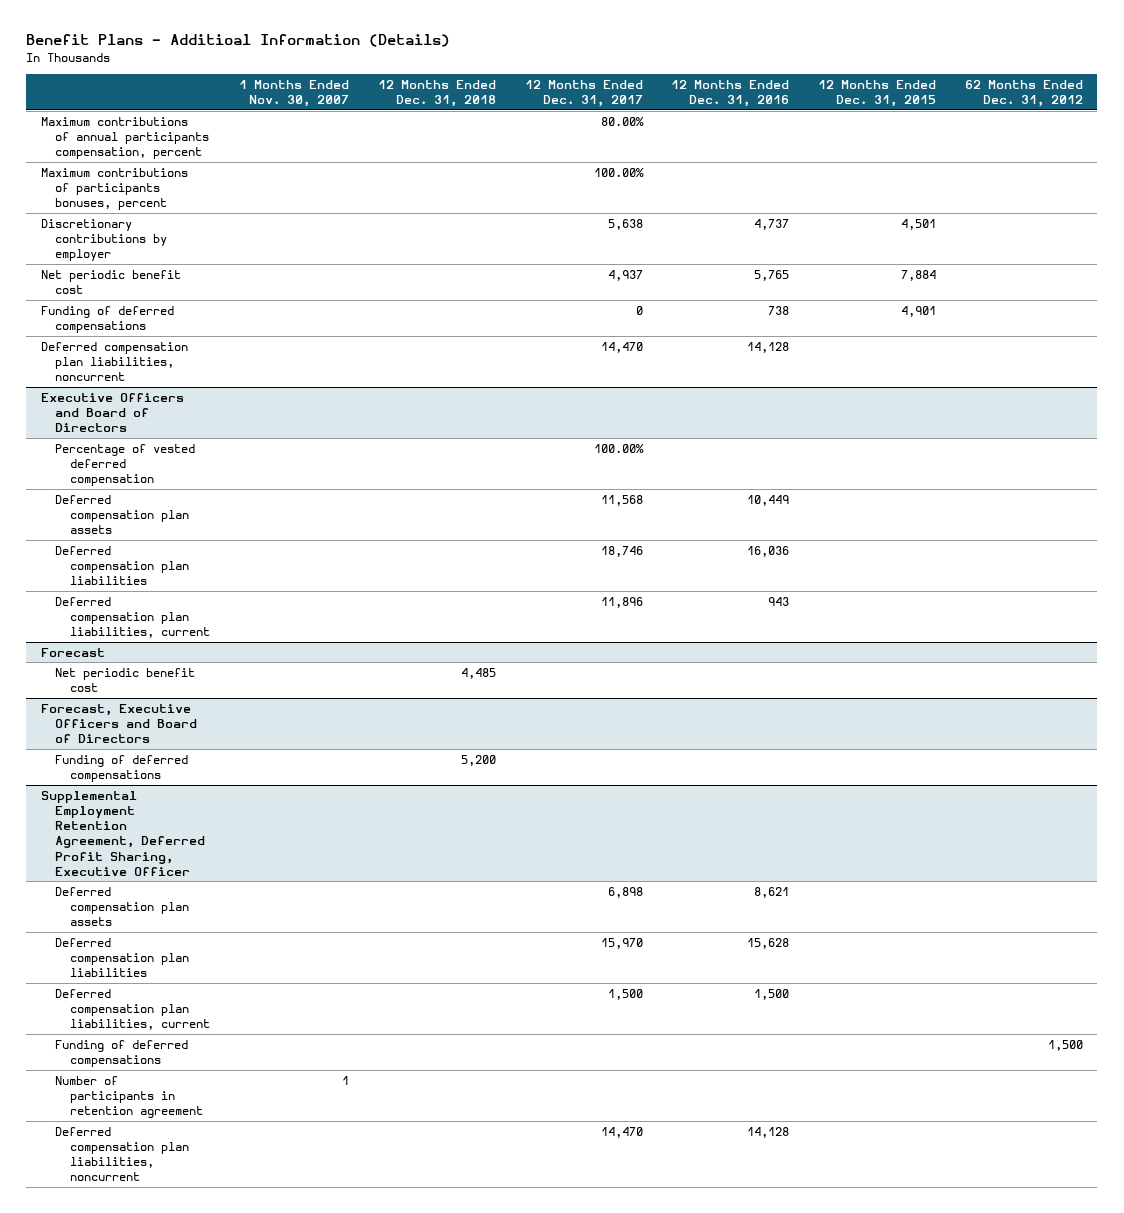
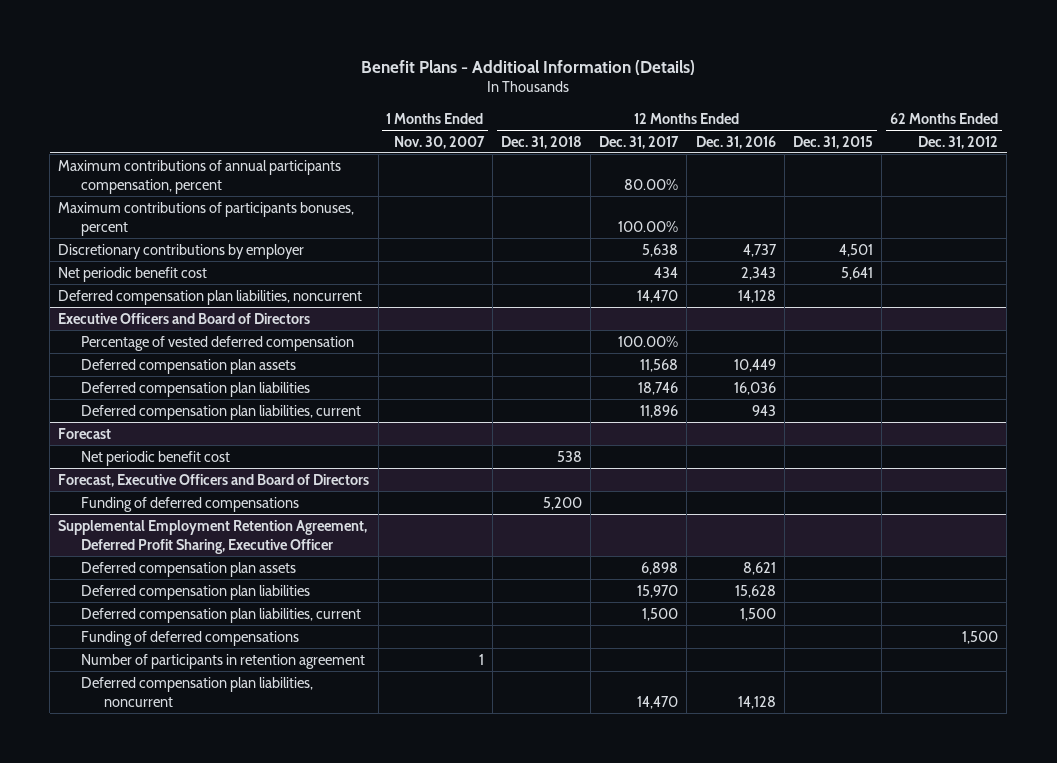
[40,305,174,334] Funding of deferred compensations -> none
[607,269,643,281] 4,937 -> [654,266,679,278] 434
[754,269,790,281] 5,765 -> [740,266,776,280] 2,343
[901,269,937,281] 7,884 -> [840,266,873,280] 5,641
[460,667,496,679] 4,485 -> [557,450,583,462] 538

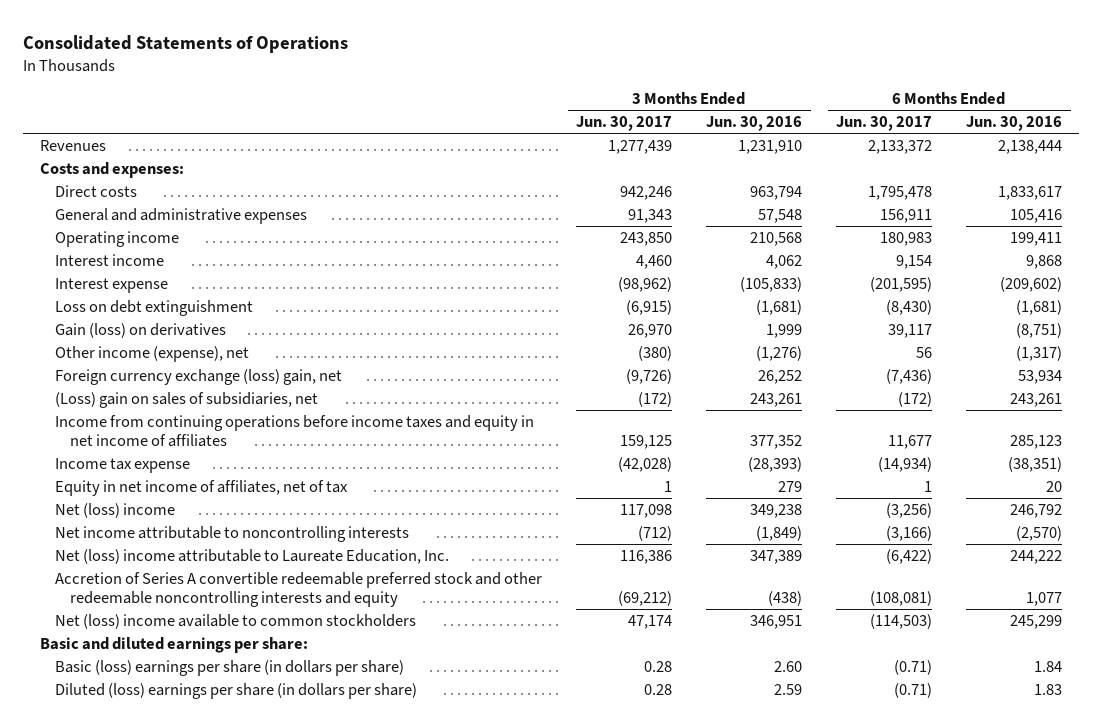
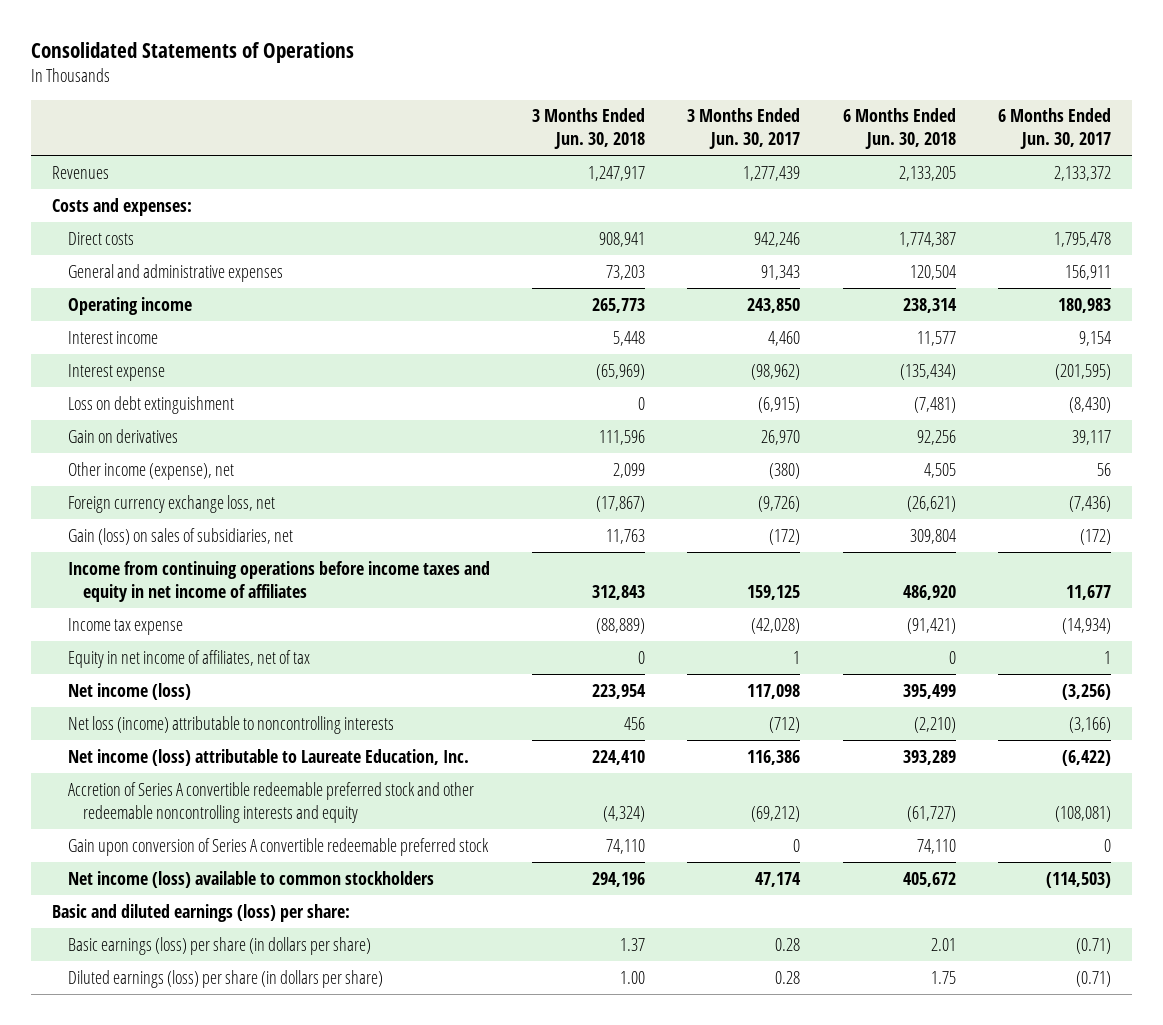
[706,116,803,132] Jun. 30, 2016 -> none
[966,116,1063,132] Jun. 30, 2016 -> none
none -> [532,108,646,150] 3 Months Ended Jun. 30, 2018
none -> [842,108,956,150] 6 Months Ended Jun. 30, 2018
[55,322,227,338] Gain (loss) on derivatives -> [67,428,178,443] Gain on derivatives
[55,368,343,385] Foreign currency exchange (loss) gain, net -> [67,494,275,513] Foreign currency exchange loss, net
[55,391,319,408] (Loss) gain on sales of subsidiaries, net -> [67,527,293,545] Gain (loss) on sales of subsidiaries, net
[55,502,176,518] Net (loss) income -> [67,682,191,700] Net income (loss)
[55,525,410,542] Net income attributable to noncontrolling interests -> [67,715,394,734] Net loss (income) attributable to noncontrolling interests
[55,548,450,564] Net (loss) income attributable to Laureate Education, Inc. -> [67,748,469,766] Net income (loss) attributable to Laureate Education, Inc.
none -> [67,837,489,856] Gain upon conversion of Series A convertible redeemable preferred stock
[55,613,417,629] Net (loss) income available to common stockholders -> [67,870,434,888] Net income (loss) available to common stockholders
[40,636,309,653] Basic and diluted earnings per share: -> [52,903,351,922] Basic and diluted earnings (loss) per share:
[55,659,405,676] Basic (loss) earnings per share (in dollars per share) -> [67,936,371,955] Basic earnings (loss) per share (in dollars per share)
[55,682,418,699] Diluted (loss) earnings per share (in dollars per share) -> [67,969,383,988] Diluted earnings (loss) per share (in dollars per share)

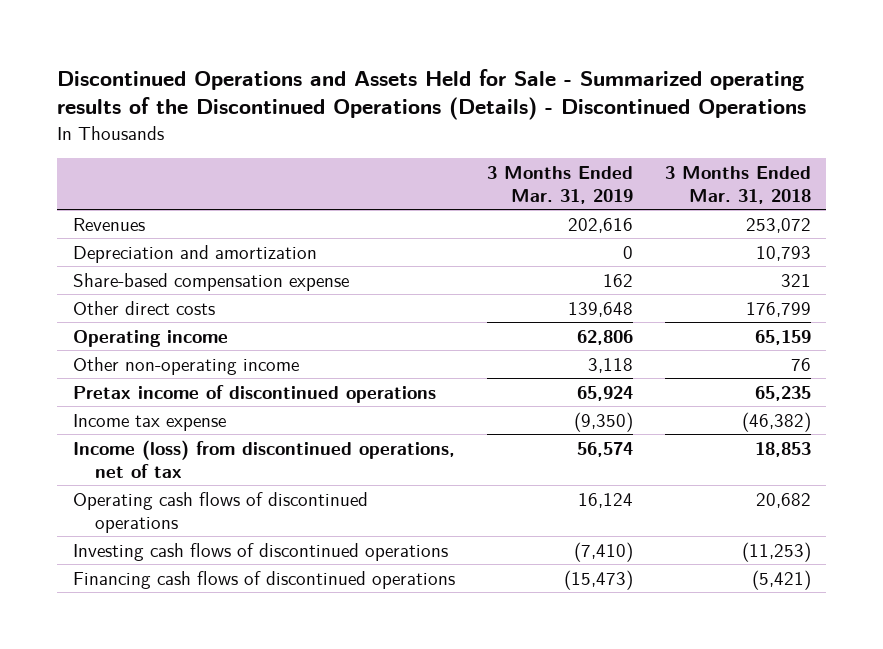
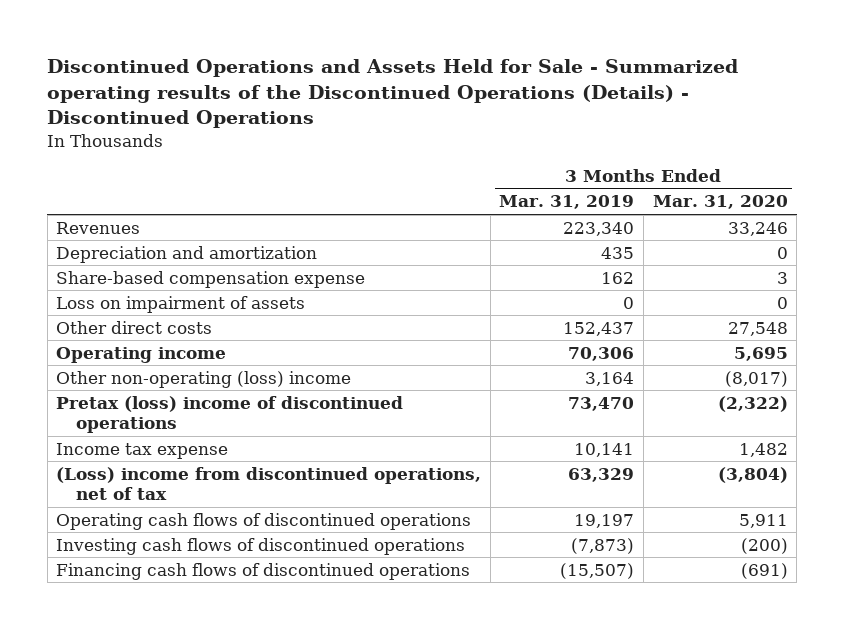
[664,165,811,204] 3 Months Ended Mar. 31, 2018 -> none
none -> [652,195,788,210] Mar. 31, 2020
[567,217,633,233] 202,616 -> [563,221,635,236] 223,340
[622,245,633,259] 0 -> [601,246,635,259] 435
none -> [56,295,306,313] Loss on impairment of assets
[567,301,633,317] 139,648 -> [563,321,635,336] 152,437
[576,329,633,345] 62,806 -> [568,346,635,361] 70,306
[72,356,299,375] Other non-operating income -> [56,370,352,388] Other non-operating (loss) income
[587,357,633,373] 3,118 -> [585,371,635,386] 3,164
[72,384,436,403] Pretax income of discontinued operations -> [56,395,404,434] Pretax (loss) income of discontinued operations
[576,385,633,401] 65,924 -> [568,396,635,411] 73,470
[573,411,633,432] (9,350) -> [574,442,635,457] 10,141
[72,439,455,478] Income (loss) from discontinued operations, net of tax -> [56,466,482,501] (Loss) income from discontinued operations, net of tax
[576,441,633,457] 56,574 -> [568,467,635,482] 63,329
[577,492,633,508] 16,124 -> [574,513,635,528] 19,197
[573,541,633,562] (7,410) -> [571,537,635,554] (7,873)
[563,569,633,590] (15,473) -> [560,562,635,579] (15,507)

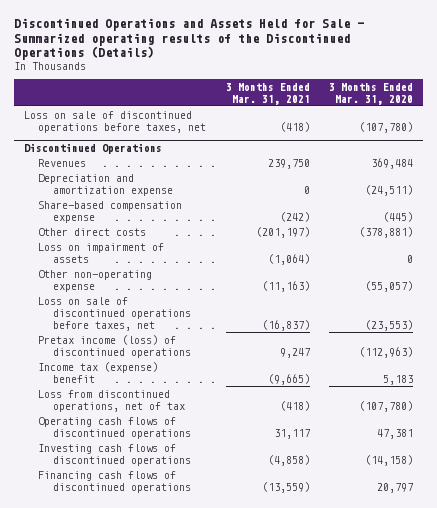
[47,58,739,129] Discontinued Operations and Assets Held for Sale - Summarized operating results of the Discontinued Operations (Details) - Discontinued Operations -> [14,18,365,61] Discontinued Operations and Assets Held for Sale - Summarized operating results of the Discontinued Operations (Details)
[499,195,635,210] Mar. 31, 2019 -> none
none -> [225,82,310,105] 3 Months Ended Mar. 31, 2021
none -> [23,110,207,133] Loss on sale of discontinued operations before taxes, net
none -> [23,142,162,154] Discontinued Operations
[727,221,788,236] 33,246 -> [371,157,414,169] 369,484
[56,245,318,263] Depreciation and amortization -> [38,173,173,196] Depreciation and amortization expense
[776,246,788,259] 0 -> [365,184,414,196] (24,511)
[776,271,788,284] 3 -> [383,211,414,222] (445)
none -> [38,227,147,236] Other direct costs
[56,320,213,334] Other direct costs -> none
[56,346,227,363] Operating income -> none
[56,370,352,388] Other non-operating (loss) income -> [38,269,153,292] Other non-operating expense
[724,370,788,387] (8,017) -> [365,280,414,292] (55,057)
none -> [38,296,191,331] Loss on sale of discontinued operations before taxes, net
[56,395,404,434] Pretax (loss) income of discontinued operations -> [38,334,191,358] Pretax income (loss) of discontinued operations
[717,395,788,412] (2,322) -> [359,346,414,358] (112,963)
[56,442,229,459] Income tax expense -> [38,361,159,383] Income tax (expense) benefit
[738,442,788,457] 1,482 -> [383,374,414,385] 5,183
[56,466,482,501] (Loss) income from discontinued operations, net of tax -> [38,389,185,412] Loss from discontinued operations, net of tax
[717,466,788,483] (3,804) -> [359,400,414,412] (107,780)
[738,513,788,528] 5,911 -> [377,428,414,439] 47,381
[740,537,788,554] (200) -> [365,454,414,466] (14,158)
[740,562,788,579] (691) -> [377,482,414,493] 20,797

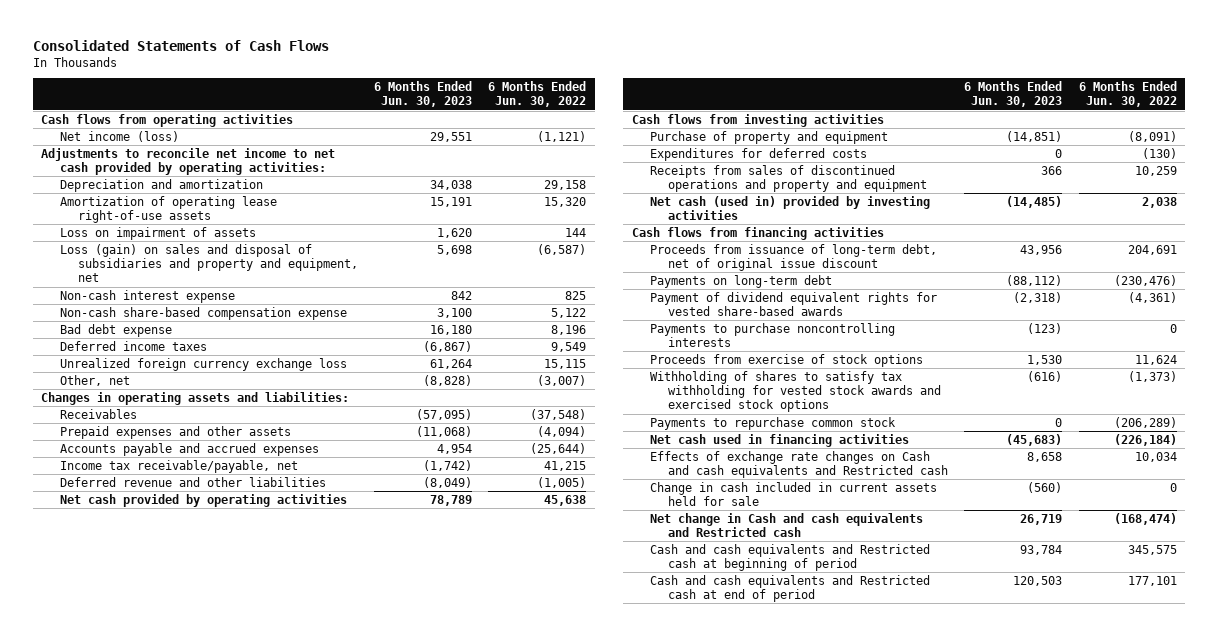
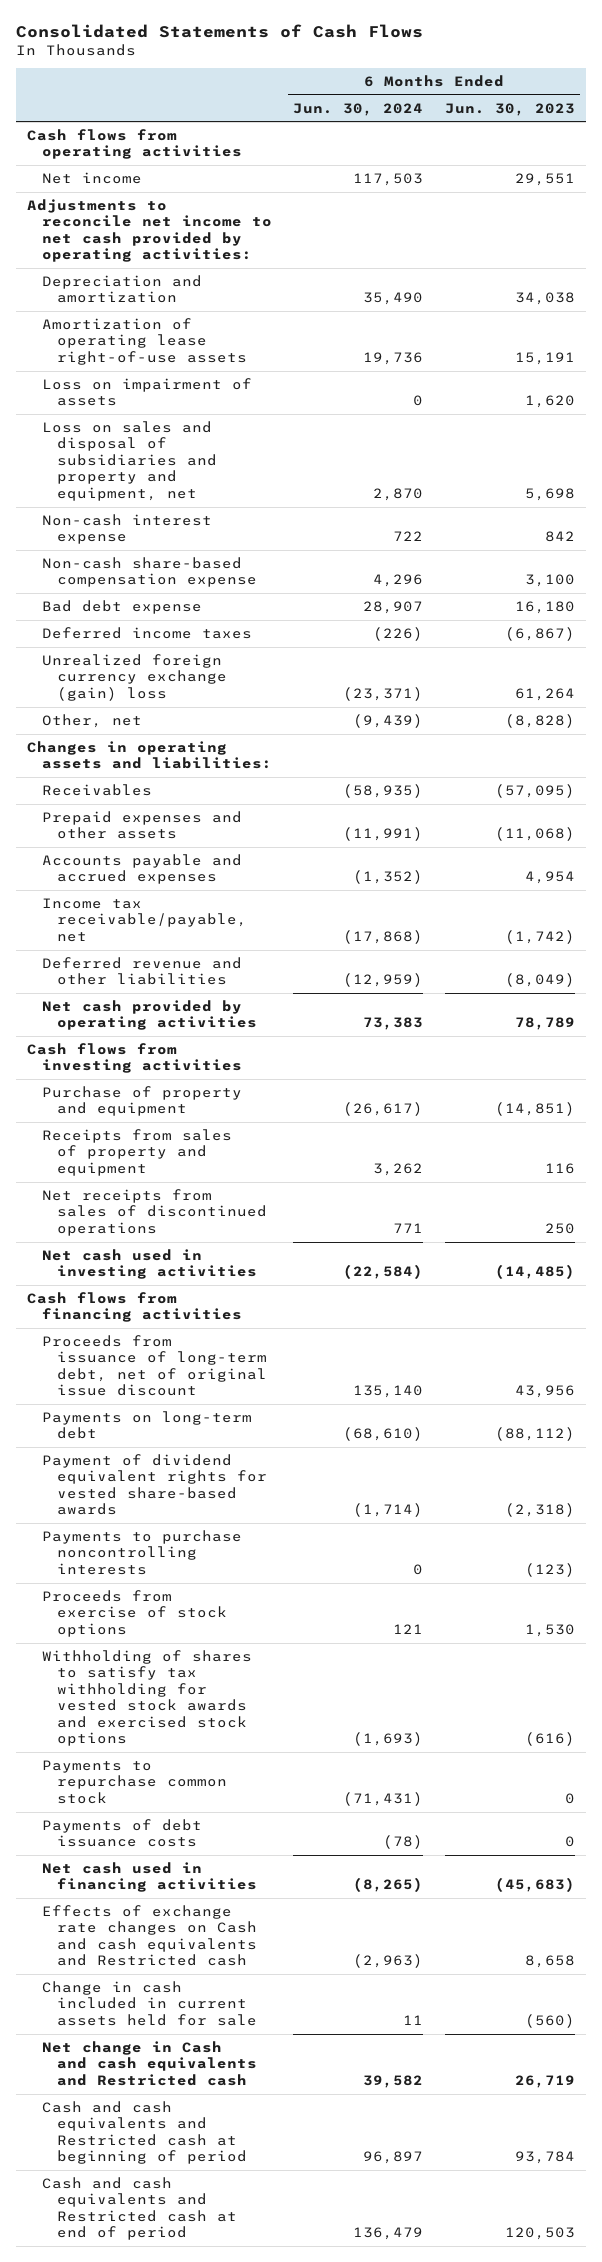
[488,81,587,108] 6 Months Ended Jun. 30, 2022 -> none
none -> [293,102,424,116] Jun. 30, 2024
[59,130,179,142] Net income (loss) -> [41,171,142,184] Net income
[59,243,358,283] Loss (gain) on sales and disposal of subsidiaries and property and equipment, net -> [41,420,217,501] Loss on sales and disposal of subsidiaries and property and equipment, net
[59,357,347,371] Unrealized foreign currency exchange loss -> [41,653,227,701] Unrealized foreign currency exchange (gain) loss
[649,147,867,161] Expenditures for deferred costs -> none
[649,164,928,193] Receipts from sales of discontinued operations and property and equipment -> [41,1128,232,1176] Receipts from sales of property and equipment
[1041,165,1063,175] 366 -> [544,1162,575,1174] 116
none -> [41,1188,267,1236] Net receipts from sales of discontinued operations
[649,195,930,221] Net cash (used in) provided by investing activities -> [41,1248,257,1280] Net cash used in investing activities
none -> [41,1818,202,1848] Payments of debt issuance costs

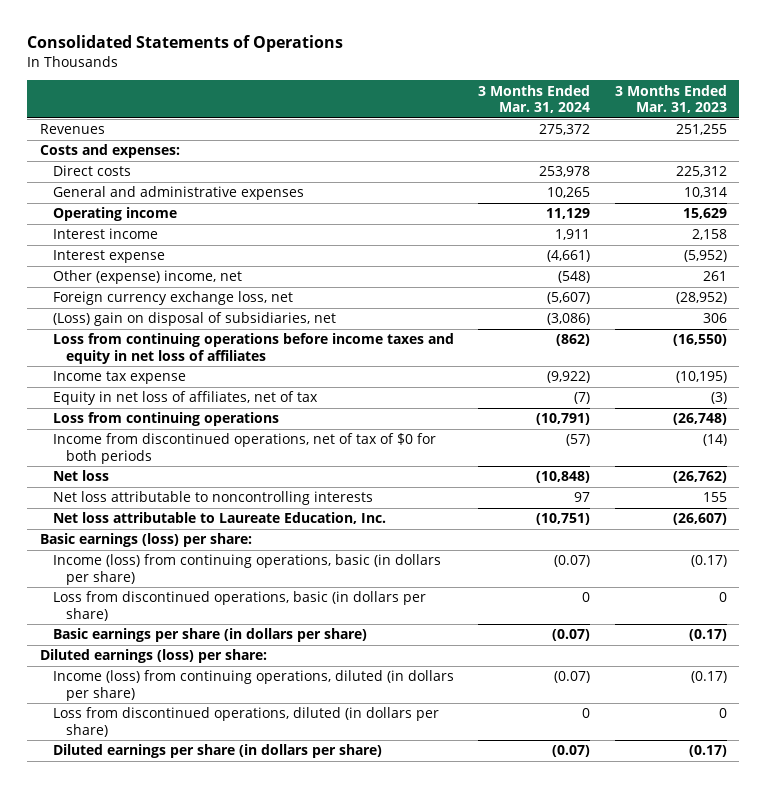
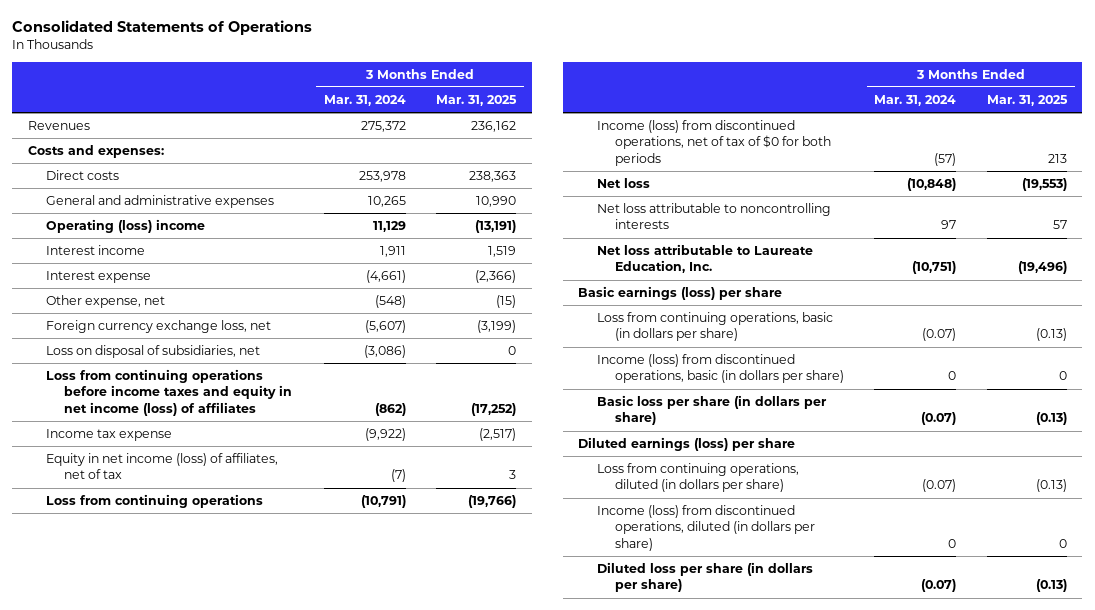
[614,84,727,113] 3 Months Ended Mar. 31, 2023 -> none
none -> [436,95,518,107] Mar. 31, 2025
[52,207,177,222] Operating income -> [45,219,205,234] Operating (loss) income
[52,270,242,285] Other (expense) income, net -> [45,295,165,309] Other expense, net
[52,312,336,327] (Loss) gain on disposal of subsidiaries, net -> [45,345,260,359] Loss on disposal of subsidiaries, net
[52,333,454,364] Loss from continuing operations before income taxes and equity in net loss of affiliates -> [45,369,292,416] Loss from continuing operations before income taxes and equity in net income (loss) of affiliates
[52,391,318,406] Equity in net loss of affiliates, net of tax -> [45,453,278,480] Equity in net income (loss) of affiliates, net of tax
[52,433,436,464] Income from discontinued operations, net of tax of $0 for both periods -> [596,120,831,166] Income (loss) from discontinued operations, net of tax of $0 for both periods
[39,533,252,548] Basic earnings (loss) per share: -> [578,286,783,301] Basic earnings (loss) per share
[52,554,441,585] Income (loss) from continuing operations, basic (in dollars per share) -> [596,312,833,342] Loss from continuing operations, basic (in dollars per share)
[52,591,426,621] Loss from discontinued operations, basic (in dollars per share) -> [596,354,844,384] Income (loss) from discontinued operations, basic (in dollars per share)
[52,628,367,643] Basic earnings per share (in dollars per share) -> [596,395,827,426] Basic loss per share (in dollars per share)
[39,649,267,664] Diluted earnings (loss) per share: -> [578,437,796,452] Diluted earnings (loss) per share
[52,670,454,701] Income (loss) from continuing operations, diluted (in dollars per share) -> [596,463,799,493] Loss from continuing operations, diluted (in dollars per share)
[52,707,439,737] Loss from discontinued operations, diluted (in dollars per share) -> [596,505,815,551] Income (loss) from discontinued operations, diluted (in dollars per share)
[52,744,382,759] Diluted earnings per share (in dollars per share) -> [596,562,813,593] Diluted loss per share (in dollars per share)

